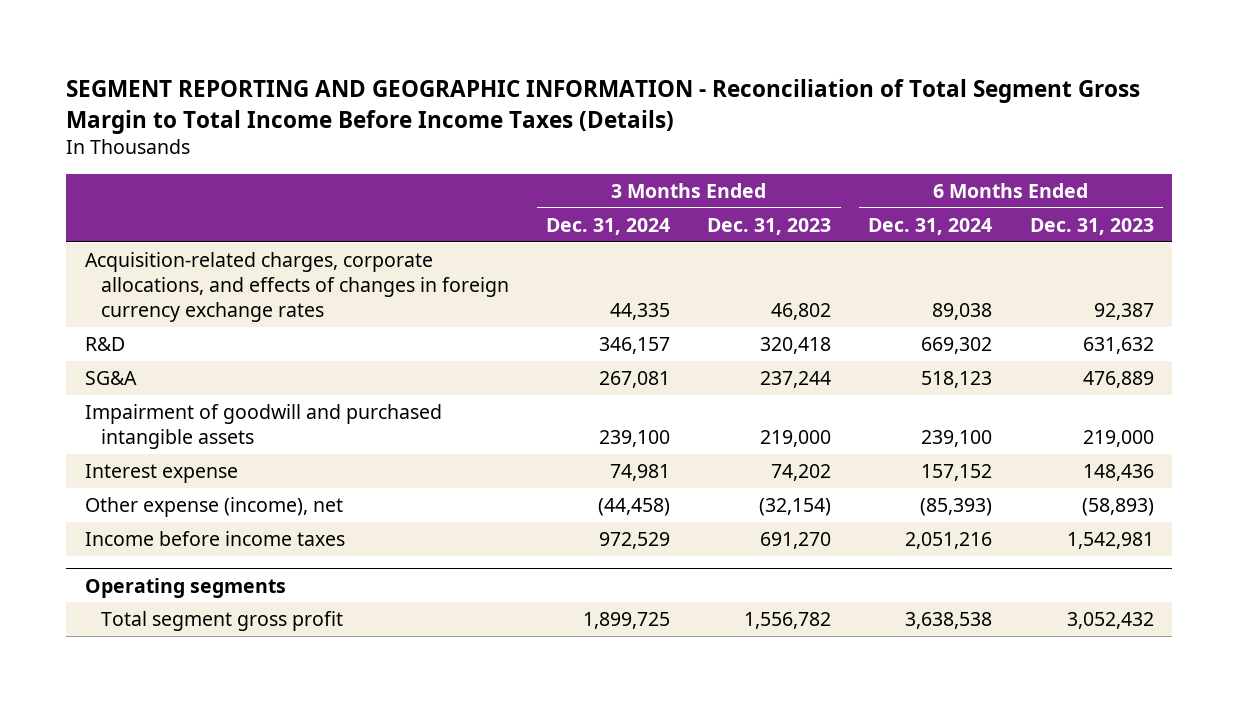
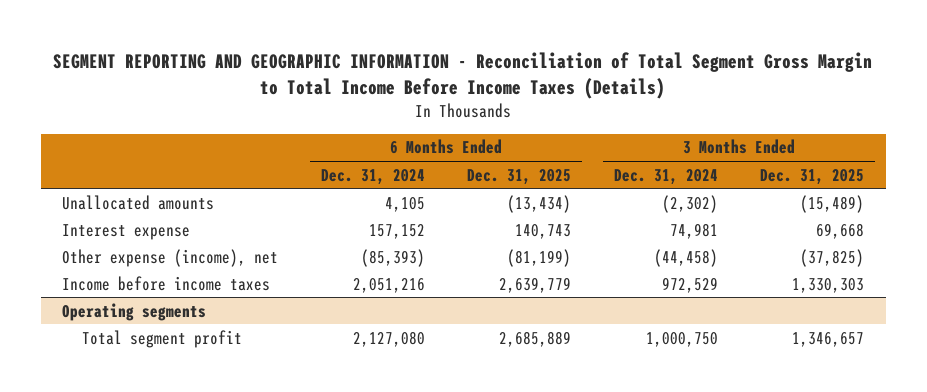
[707,217,832,235] Dec. 31, 2023 -> none
[1029,217,1154,235] Dec. 31, 2023 -> none
none -> [467,168,572,185] Dec. 31, 2025
none -> [760,168,865,185] Dec. 31, 2025
[84,252,510,323] Acquisition-related charges, corporate allocations, and effects of changes in foreign currency exchange rates -> none
[84,337,125,352] R&D -> none
[84,371,137,386] SG&A -> none
[84,404,442,450] Impairment of goodwill and purchased intangible assets -> none
none -> [62,194,215,210] Unallocated amounts
[101,611,344,632] Total segment gross profit -> [82,329,243,348] Total segment profit
[583,612,671,630] 1,899,725 -> [645,331,718,347] 1,000,750
[905,612,993,630] 3,638,538 -> [352,330,425,347] 2,127,080

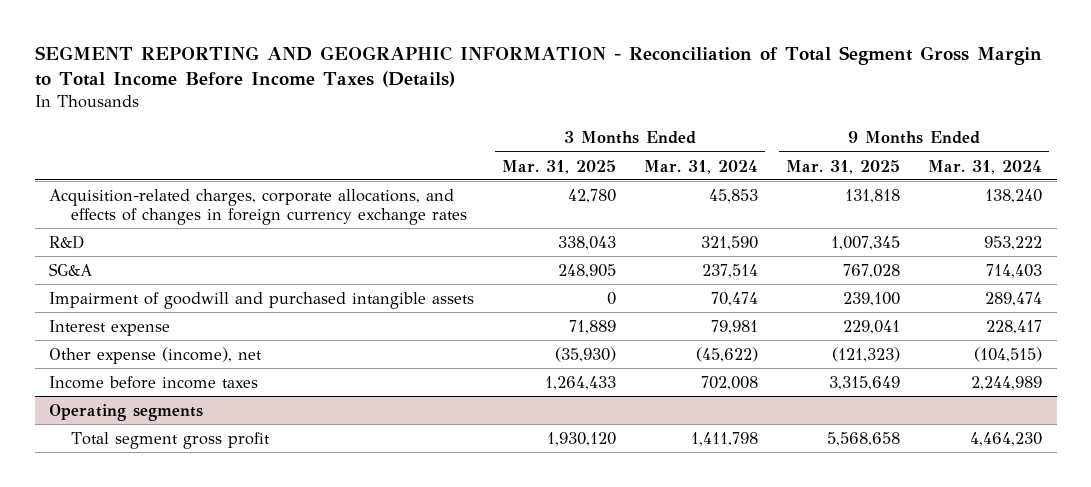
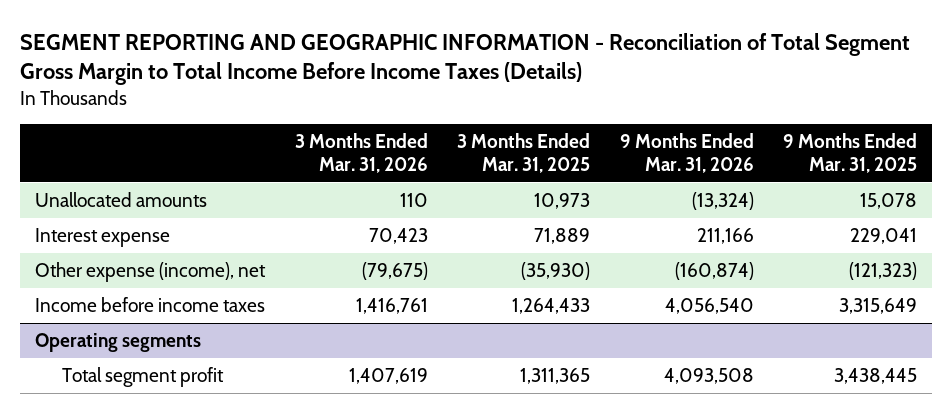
[644,159,759,174] Mar. 31, 2024 -> none
[928,159,1043,174] Mar. 31, 2024 -> none
none -> [294,133,428,174] 3 Months Ended Mar. 31, 2026
none -> [619,133,754,174] 9 Months Ended Mar. 31, 2026
[48,188,468,226] Acquisition-related charges, corporate allocations, and effects of changes in foreign currency exchange rates -> none
[48,234,84,249] R&D -> none
[48,262,92,276] SG&A -> none
[48,291,474,309] Impairment of goodwill and purchased intangible assets -> none
none -> [34,192,207,208] Unallocated amounts
[71,431,271,449] Total segment gross profit -> [61,367,224,388] Total segment profit
[546,431,616,446] 1,930,120 -> [520,368,591,385] 1,311,365
[827,431,901,446] 5,568,658 -> [834,368,918,385] 3,438,445

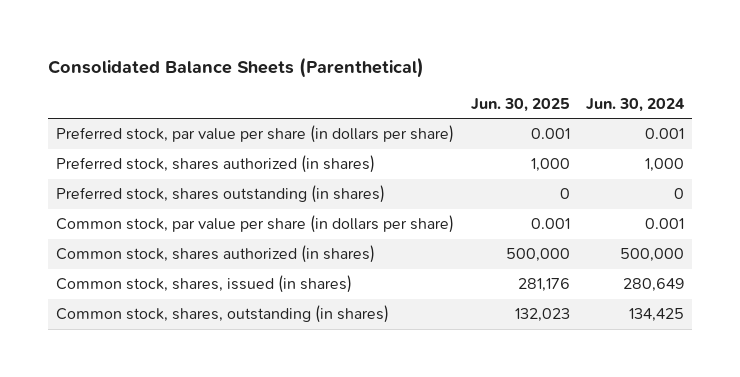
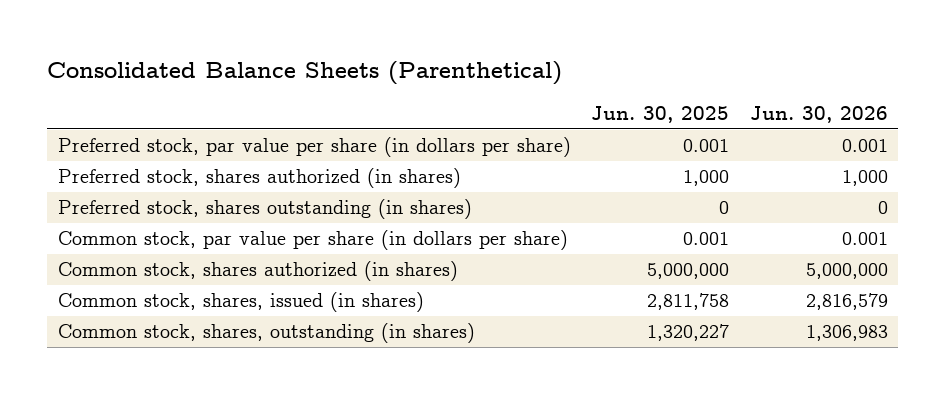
[586,97,686,112] Jun. 30, 2024 -> none
none -> [749,105,888,123] Jun. 30, 2026
[505,248,570,263] 500,000 -> [647,263,730,280] 5,000,000
[517,278,570,293] 281,176 -> [647,293,730,311] 2,811,758
[514,308,570,323] 132,023 -> [647,324,730,342] 1,320,227

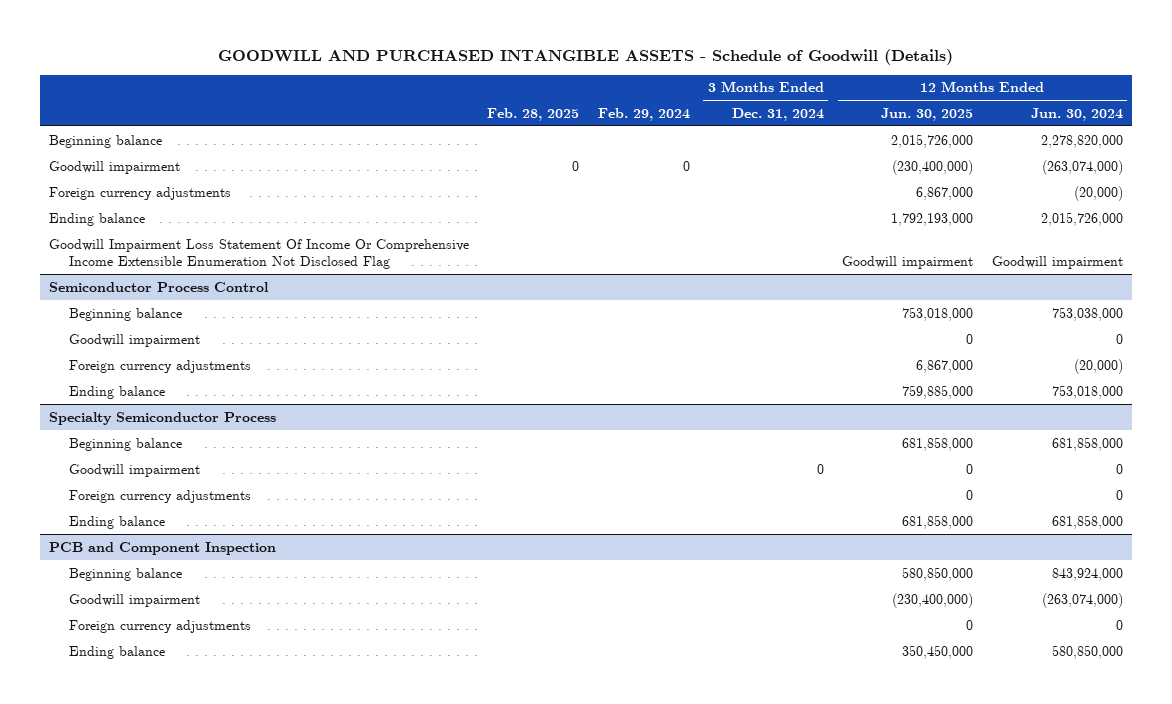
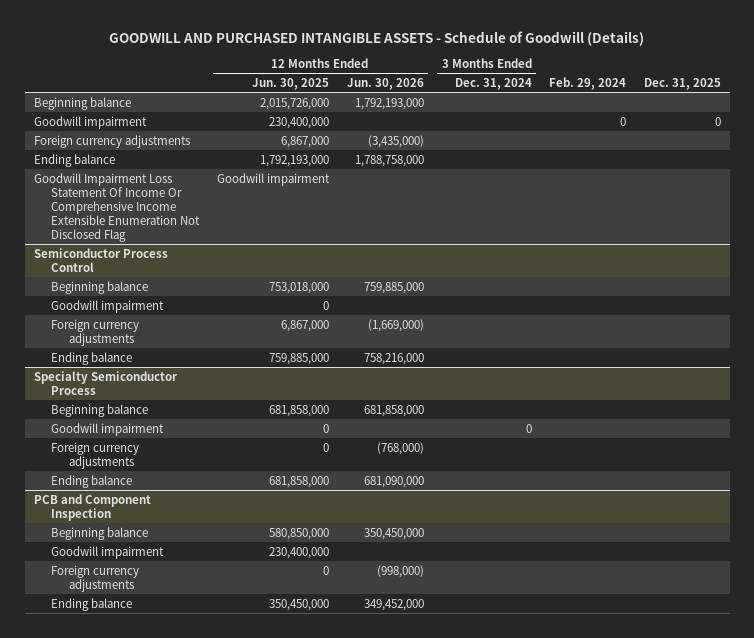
[487,107,580,121] Feb. 28, 2025 -> none
[1030,107,1123,121] Jun. 30, 2024 -> none
none -> [346,77,424,90] Jun. 30, 2026
none -> [643,77,721,90] Dec. 31, 2025
[892,159,974,175] (230,400,000) -> [269,116,330,129] 230,400,000
[892,592,974,608] (230,400,000) -> [269,546,330,559] 230,400,000

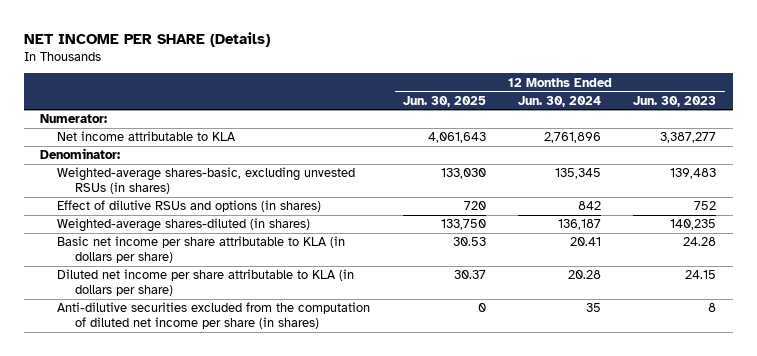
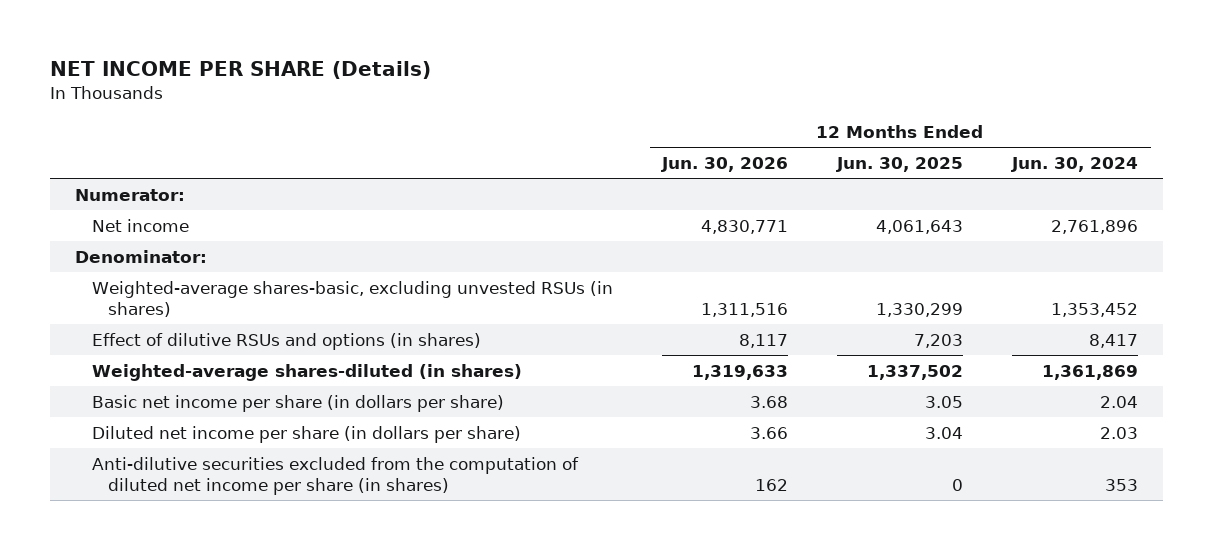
[633,95,717,107] Jun. 30, 2023 -> none
none -> [660,156,788,172] Jun. 30, 2026
[57,131,237,142] Net income attributable to KLA -> [91,218,189,232] Net income
[440,168,486,180] 133,030 -> [876,302,964,317] 1,330,299
[555,168,602,180] 135,345 -> [1051,302,1139,317] 1,353,452
[463,201,486,211] 720 -> [914,333,964,348] 7,203
[578,201,602,211] 842 -> [1089,333,1139,348] 8,417
[440,219,486,231] 133,750 -> [867,364,964,380] 1,337,502
[558,219,602,231] 136,187 -> [1042,364,1139,380] 1,361,869
[57,236,346,264] Basic net income per share attributable to KLA (in dollars per share) -> [91,394,504,412] Basic net income per share (in dollars per share)
[452,237,486,247] 30.53 -> [925,395,964,408] 3.05
[570,237,602,247] 20.41 -> [1100,395,1139,408] 2.04
[57,269,355,297] Diluted net income per share attributable to KLA (in dollars per share) -> [91,425,521,443] Diluted net income per share (in dollars per share)
[453,270,486,280] 30.37 -> [925,426,964,439] 3.04
[568,270,602,280] 20.28 -> [1100,426,1139,439] 2.03
[586,303,602,313] 35 -> [1105,478,1139,491] 353

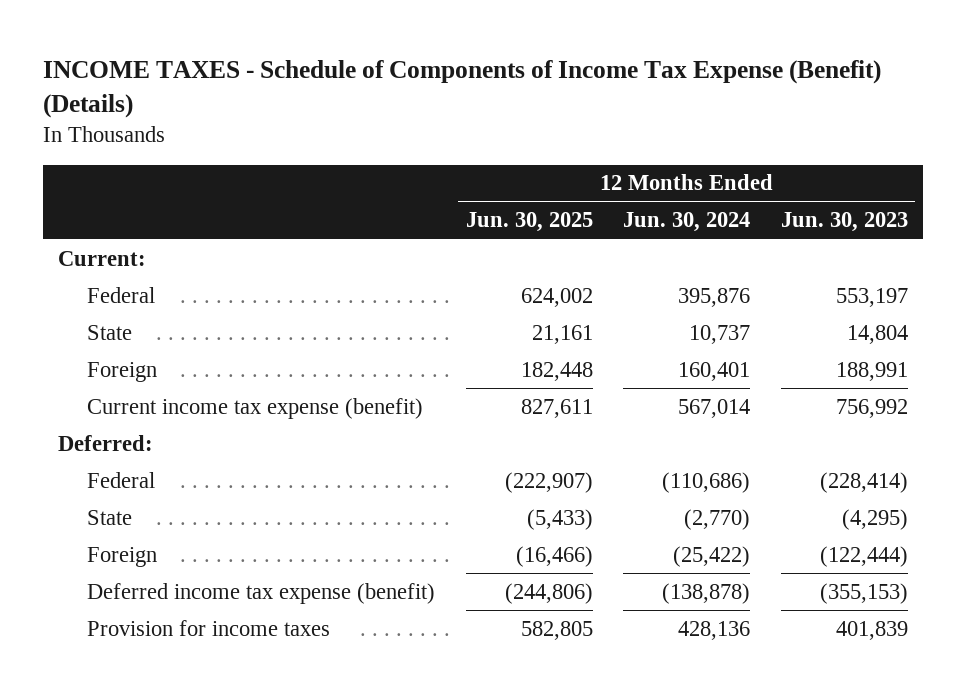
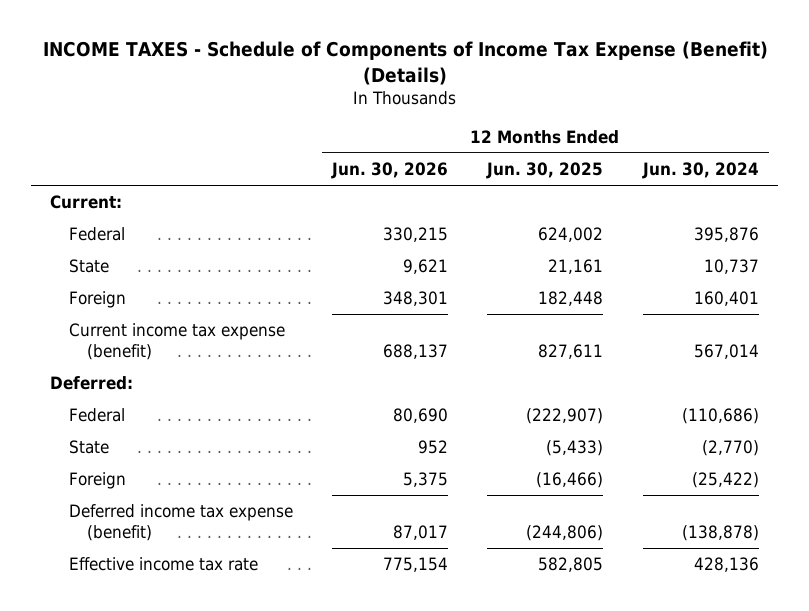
[780,212,908,233] Jun. 30, 2023 -> none
none -> [331,162,449,180] Jun. 30, 2026
[86,619,330,636] Provision for income taxes -> [68,557,258,572] Effective income tax rate

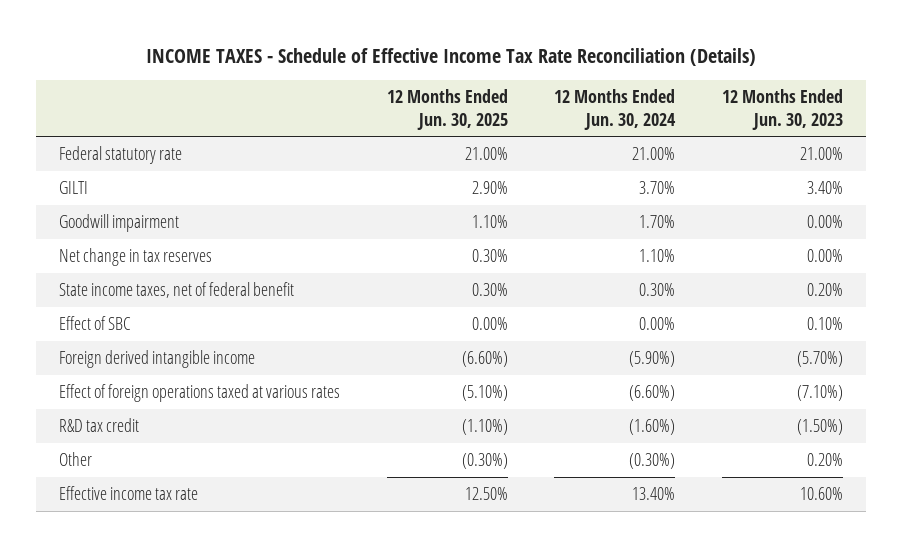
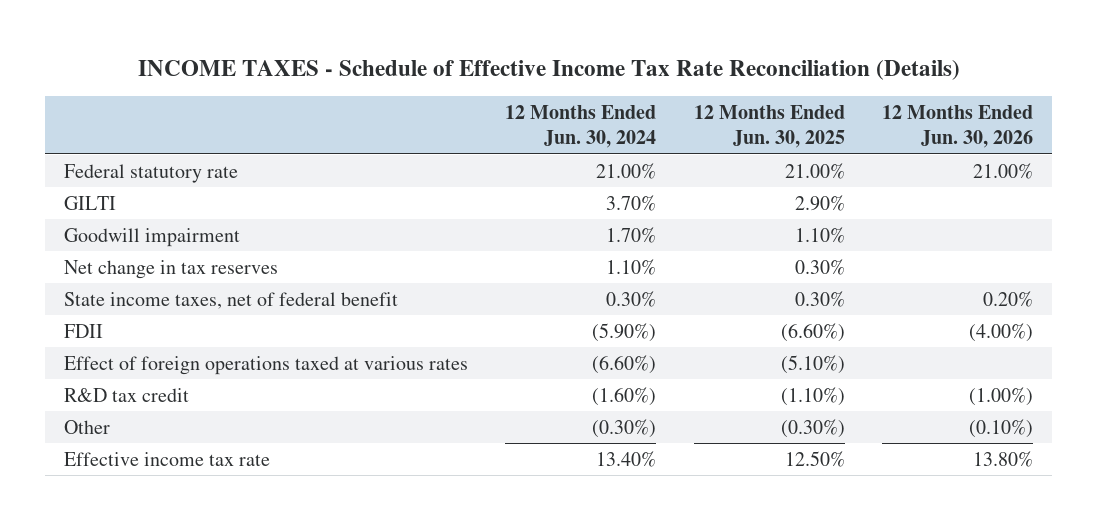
[721,89,843,130] 12 Months Ended Jun. 30, 2023 -> none
none -> [881,105,1033,148] 12 Months Ended Jun. 30, 2026
[59,316,132,331] Effect of SBC -> none
[59,350,256,369] Foreign derived intangible income -> [64,323,104,338] FDII

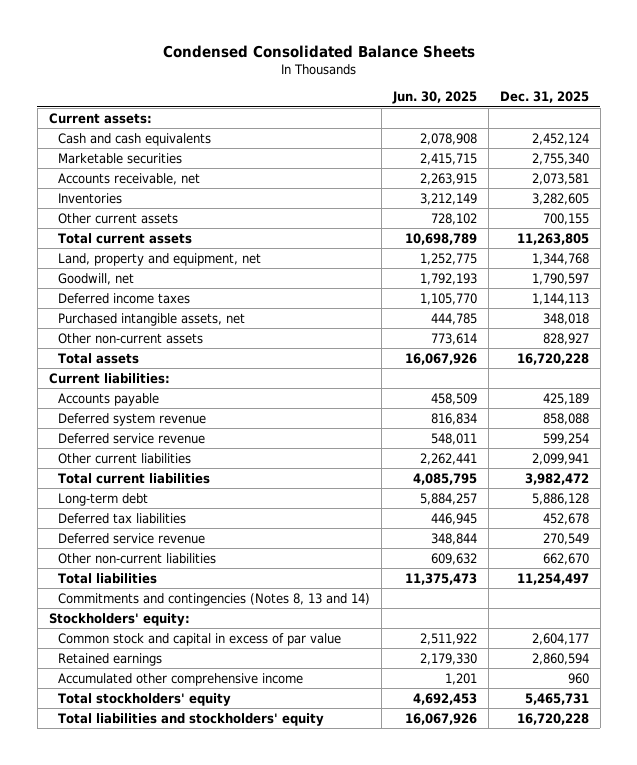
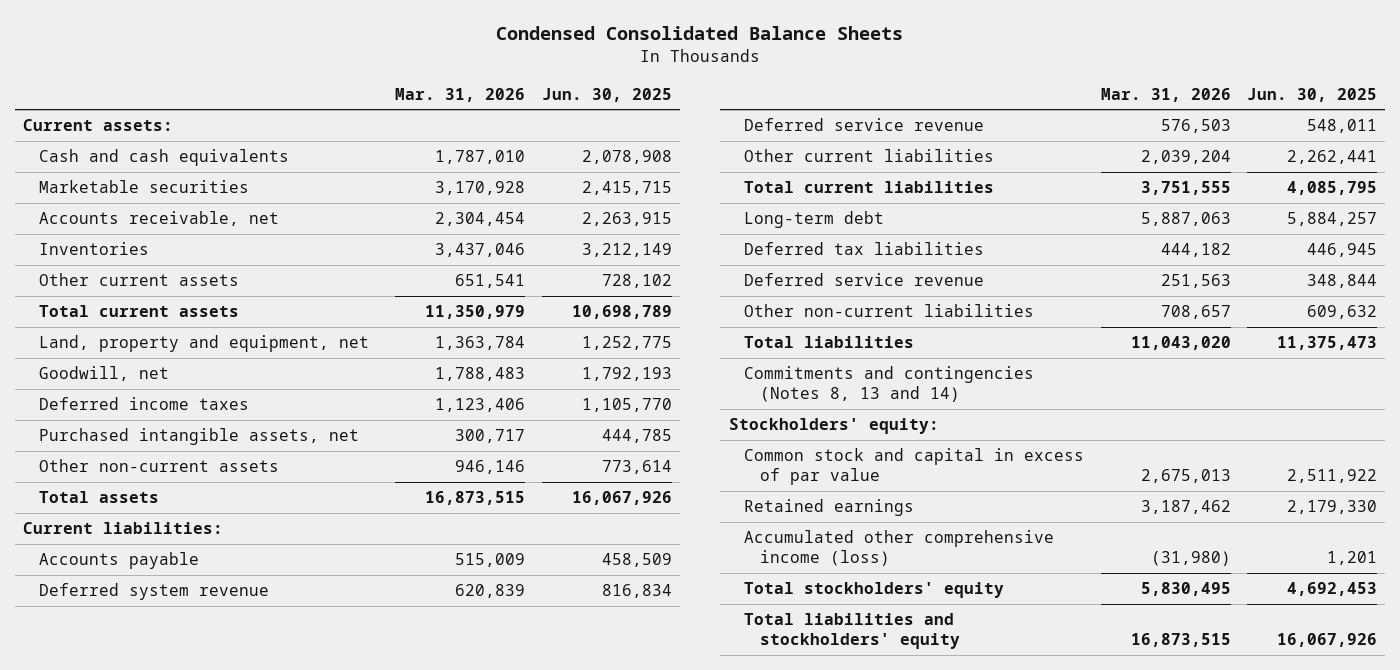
[499,91,589,104] Dec. 31, 2025 -> none
none -> [395,87,526,102] Mar. 31, 2026
[57,672,303,686] Accumulated other comprehensive income -> [744,530,1055,566] Accumulated other comprehensive income (loss)

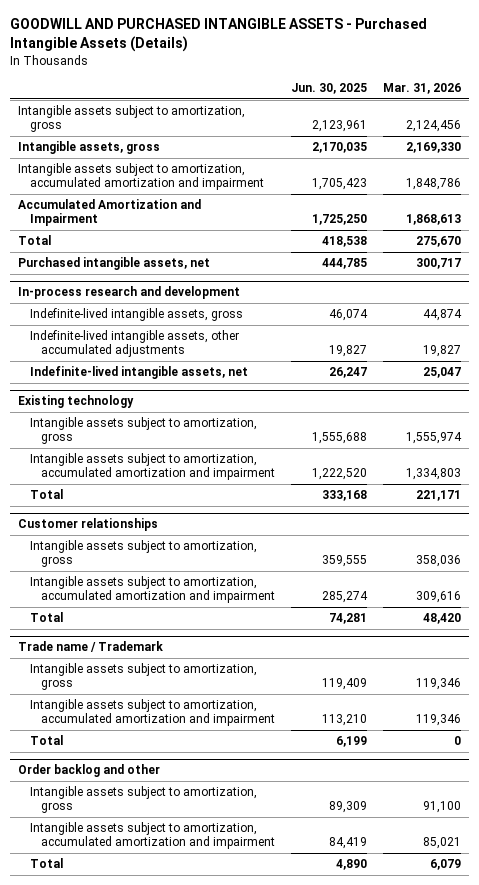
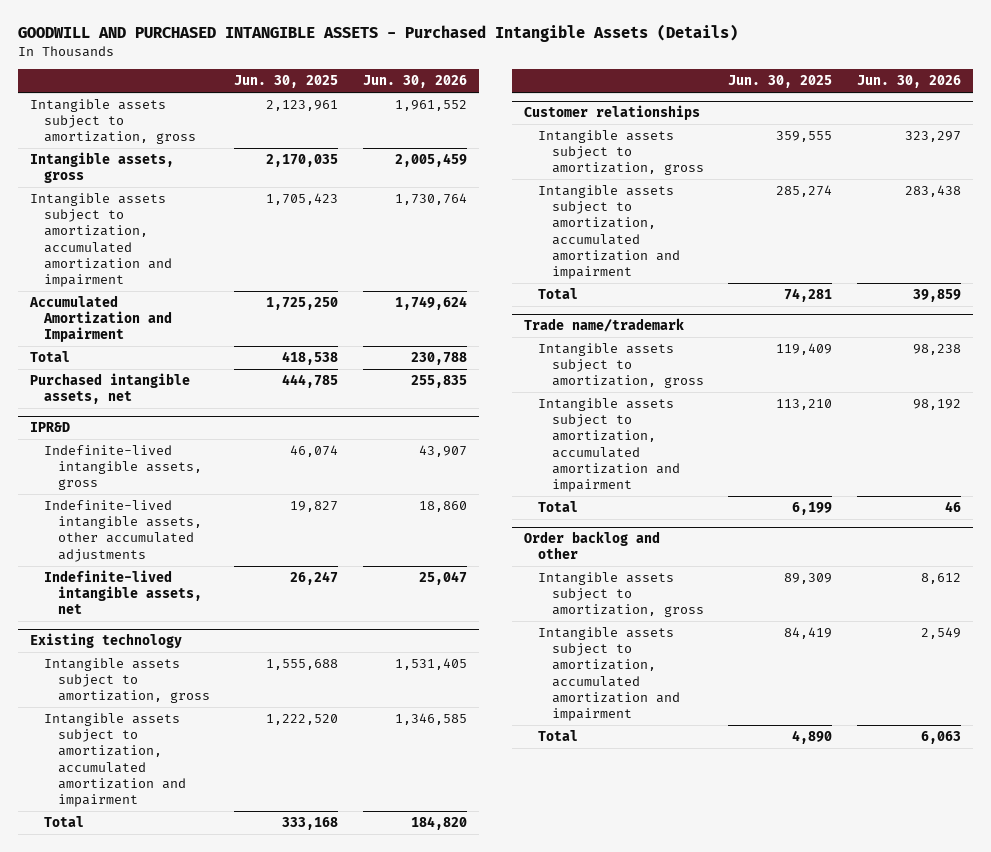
[382,82,461,94] Mar. 31, 2026 -> none
none -> [362,75,467,89] Jun. 30, 2026
[18,286,241,300] In-process research and development -> [30,422,71,433] IPR&D
[18,641,164,653] Trade name / Trademark -> [524,318,685,333] Trade name/trademark

